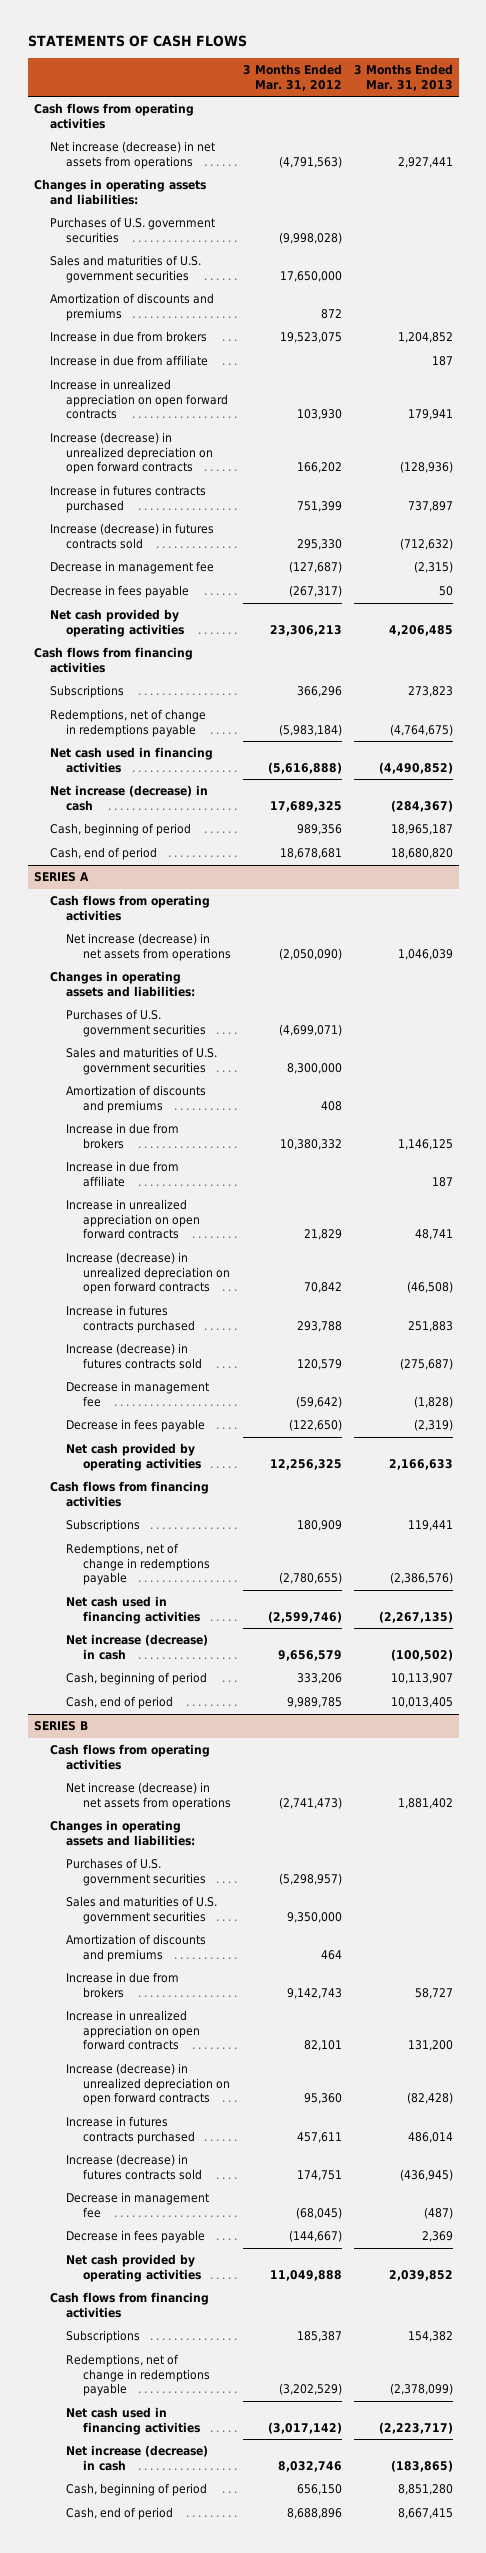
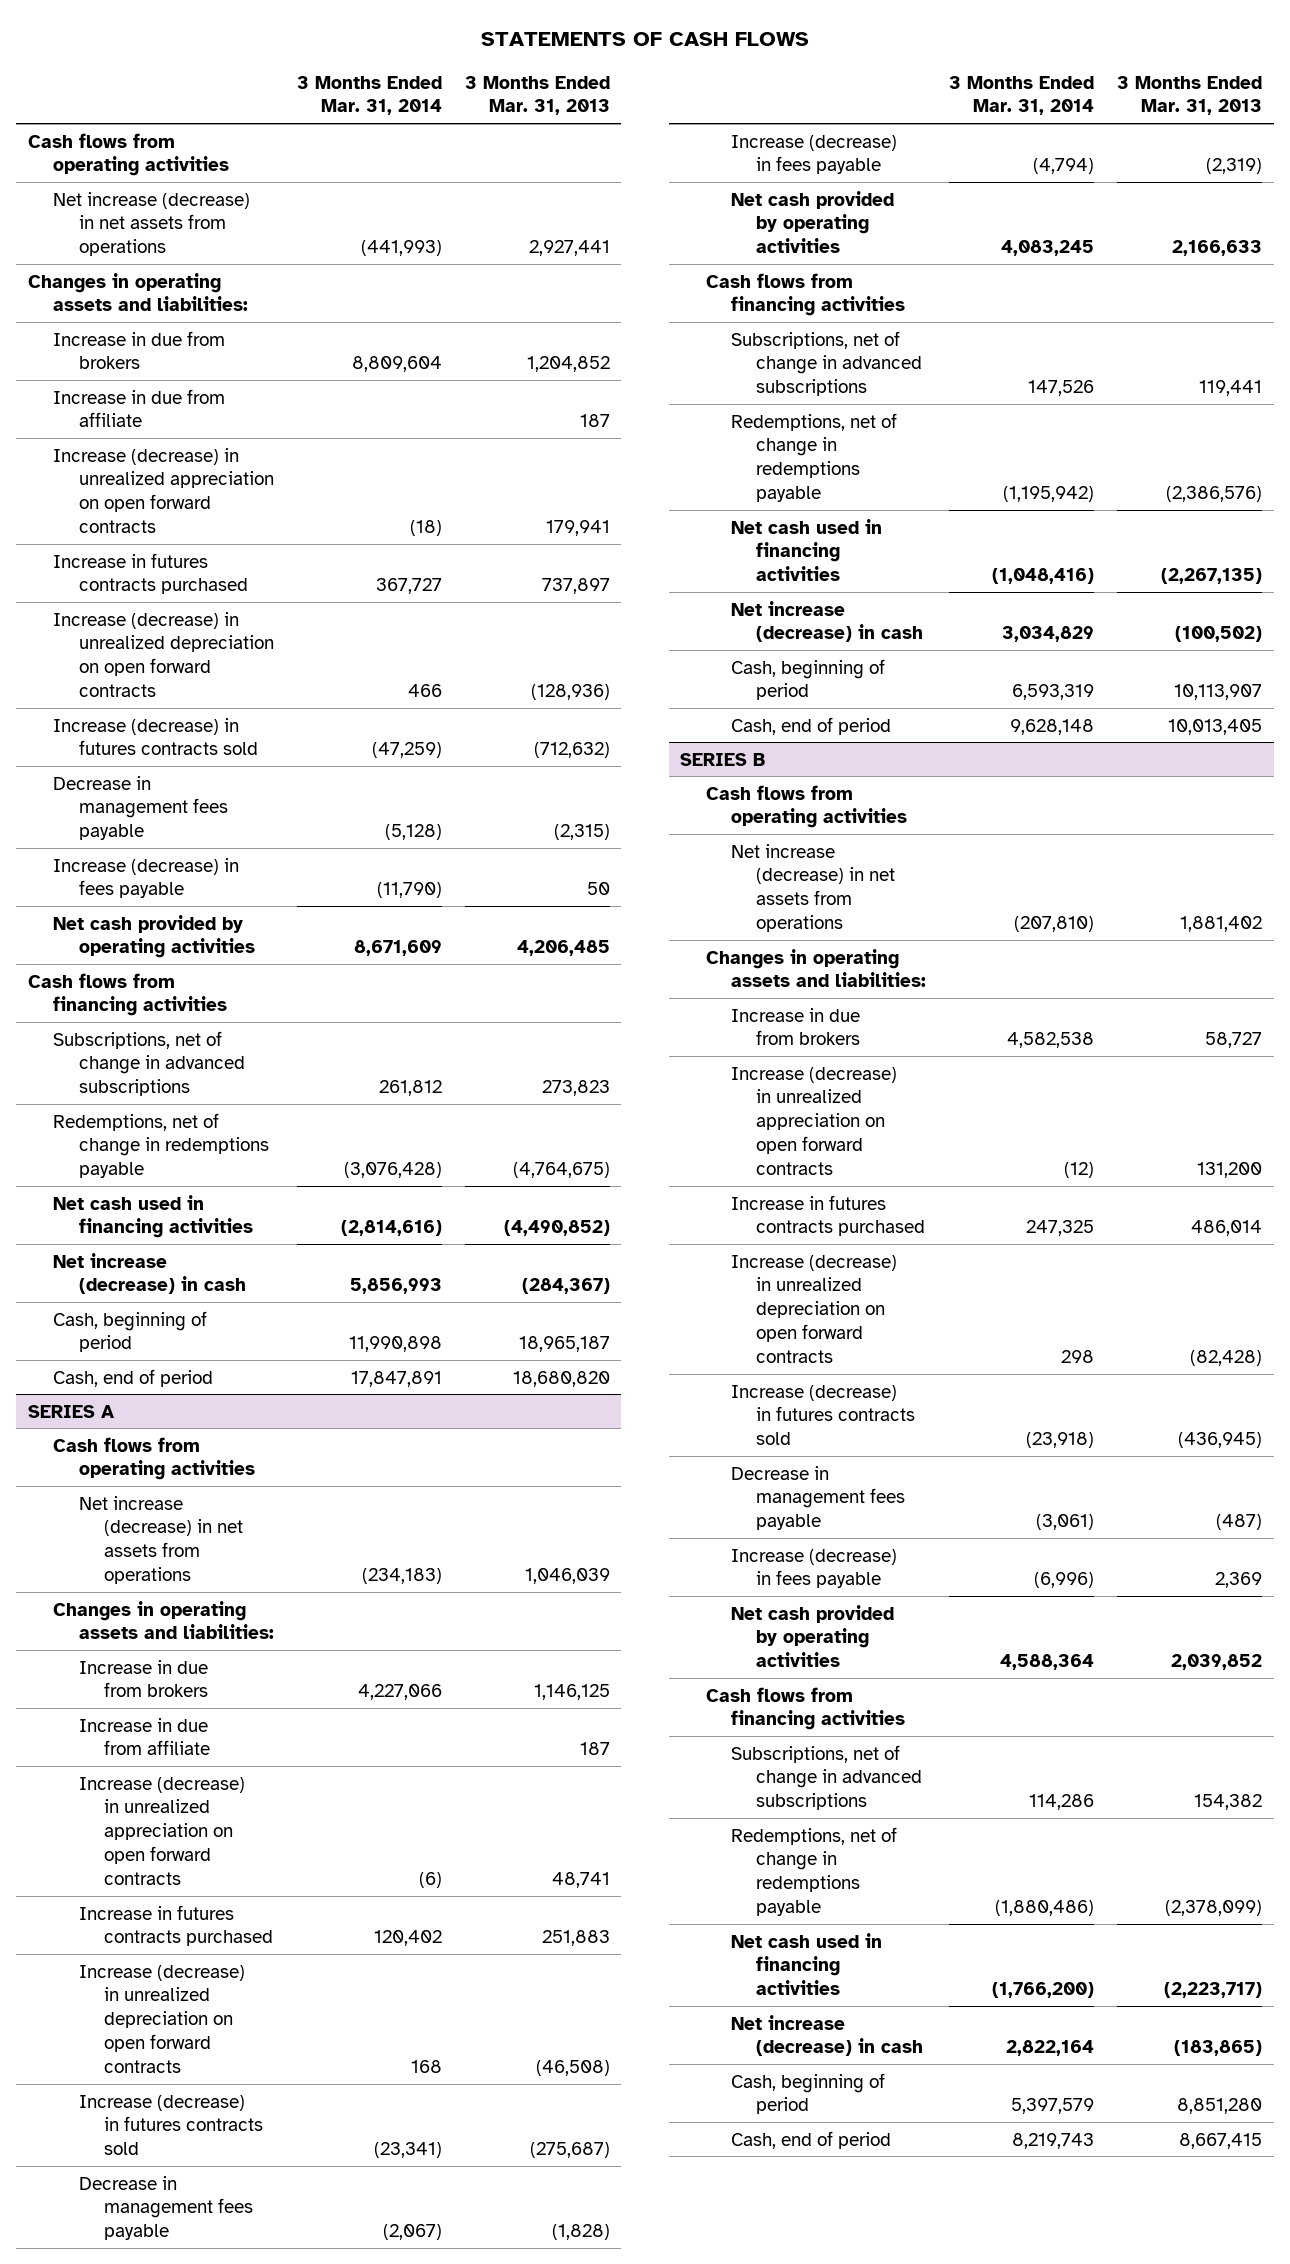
[242,64,342,91] 3 Months Ended Mar. 31, 2012 -> none
none -> [296,75,442,116] 3 Months Ended Mar. 31, 2014
[49,217,215,243] Purchases of U.S. government securities -> none
[49,255,201,283] Sales and maturities of U.S. government securities -> none
[49,293,214,321] Amortization of discounts and premiums -> none
[49,379,229,420] Increase in unrealized appreciation on open forward contracts -> [53,447,274,534] Increase (decrease) in unrealized appreciation on open forward contracts
[49,432,214,475] Increase (decrease) in unrealized depreciation on open forward contracts -> [53,611,274,698] Increase (decrease) in unrealized depreciation on open forward contracts
[49,561,214,575] Decrease in management fee -> [53,775,228,841] Decrease in management fees payable
[49,585,189,599] Decrease in fees payable -> [53,857,240,899] Increase (decrease) in fees payable
[49,685,124,699] Subscriptions -> [53,1030,245,1097] Subscriptions, net of change in advanced subscriptions
[66,1009,206,1037] Purchases of U.S. government securities -> none
[66,1047,218,1075] Sales and maturities of U.S. government securities -> none
[66,1085,207,1113] Amortization of discounts and premiums -> none
[66,1199,200,1240] Increase in unrealized appreciation on open forward contracts -> [78,1776,245,1886] Increase (decrease) in unrealized appreciation on open forward contracts
[66,1252,230,1295] Increase (decrease) in unrealized depreciation on open forward contracts -> [78,1964,245,2074] Increase (decrease) in unrealized depreciation on open forward contracts
[66,1381,210,1407] Decrease in management fee -> [78,2175,254,2241] Decrease in management fees payable
[66,1419,206,1433] Decrease in fees payable -> [731,134,898,175] Increase (decrease) in fees payable
[66,1519,141,1533] Subscriptions -> [731,330,923,397] Subscriptions, net of change in advanced subscriptions
[66,1858,206,1886] Purchases of U.S. government securities -> none
[66,1896,218,1924] Sales and maturities of U.S. government securities -> none
[66,1934,207,1962] Amortization of discounts and premiums -> none
[66,2010,200,2051] Increase in unrealized appreciation on open forward contracts -> [731,1066,898,1176] Increase (decrease) in unrealized appreciation on open forward contracts
[66,2063,230,2106] Increase (decrease) in unrealized depreciation on open forward contracts -> [731,1254,898,1364] Increase (decrease) in unrealized depreciation on open forward contracts
[66,2192,210,2218] Decrease in management fee -> [731,1465,906,1531] Decrease in management fees payable
[66,2230,206,2244] Decrease in fees payable -> [731,1548,898,1589] Increase (decrease) in fees payable
[66,2330,141,2344] Subscriptions -> [731,1744,923,1811] Subscriptions, net of change in advanced subscriptions

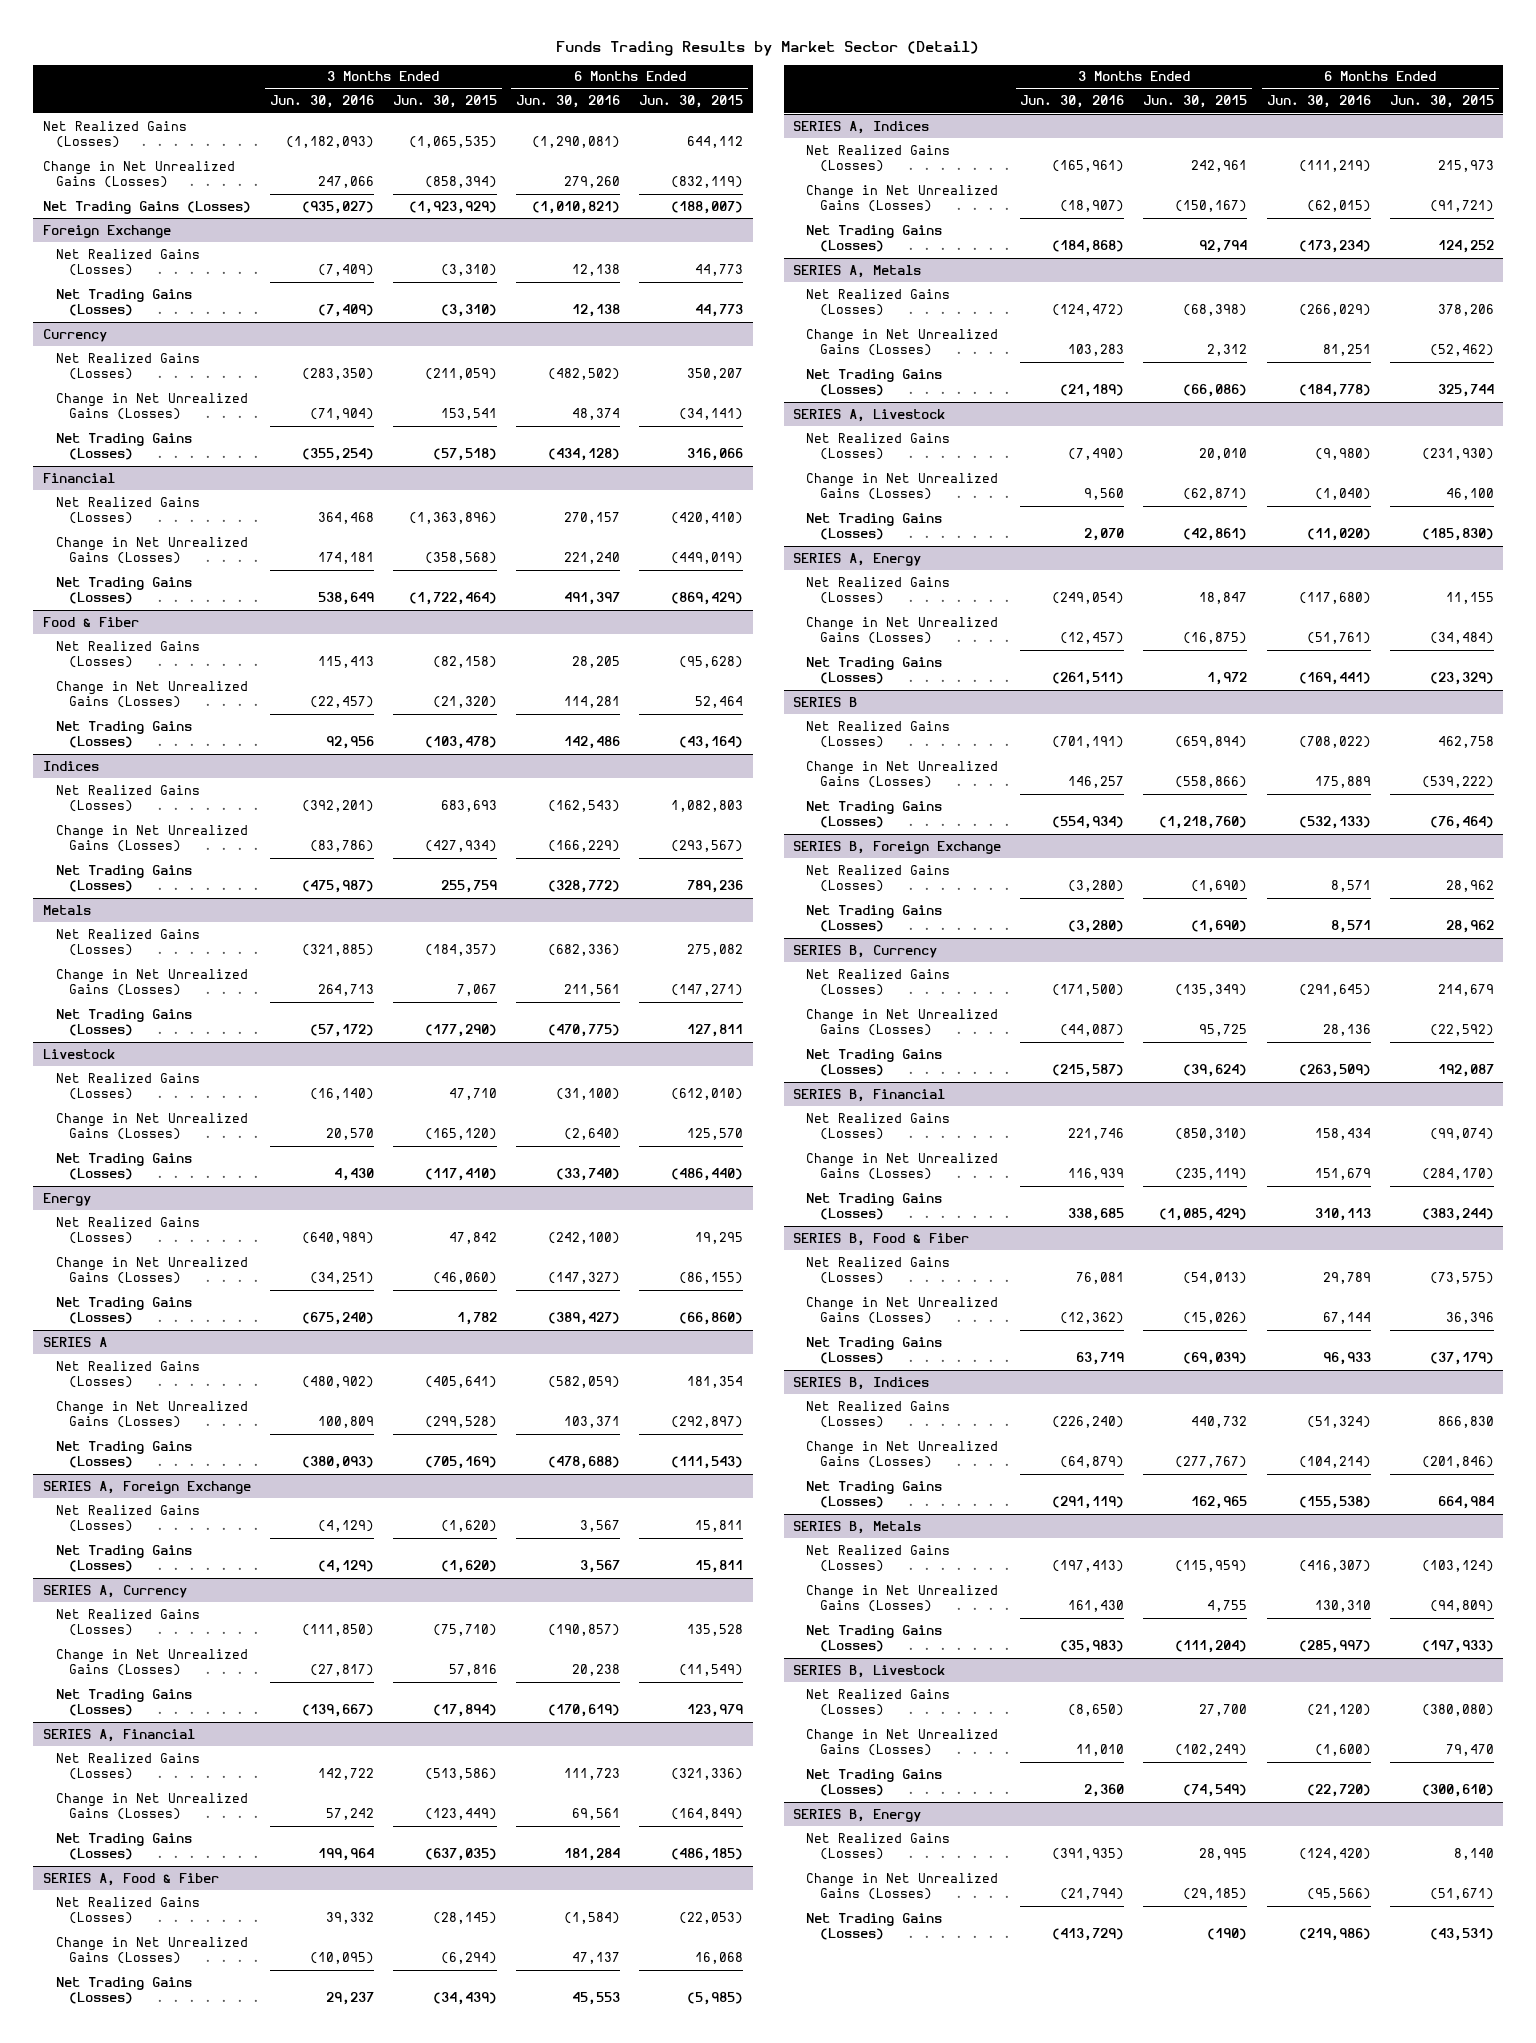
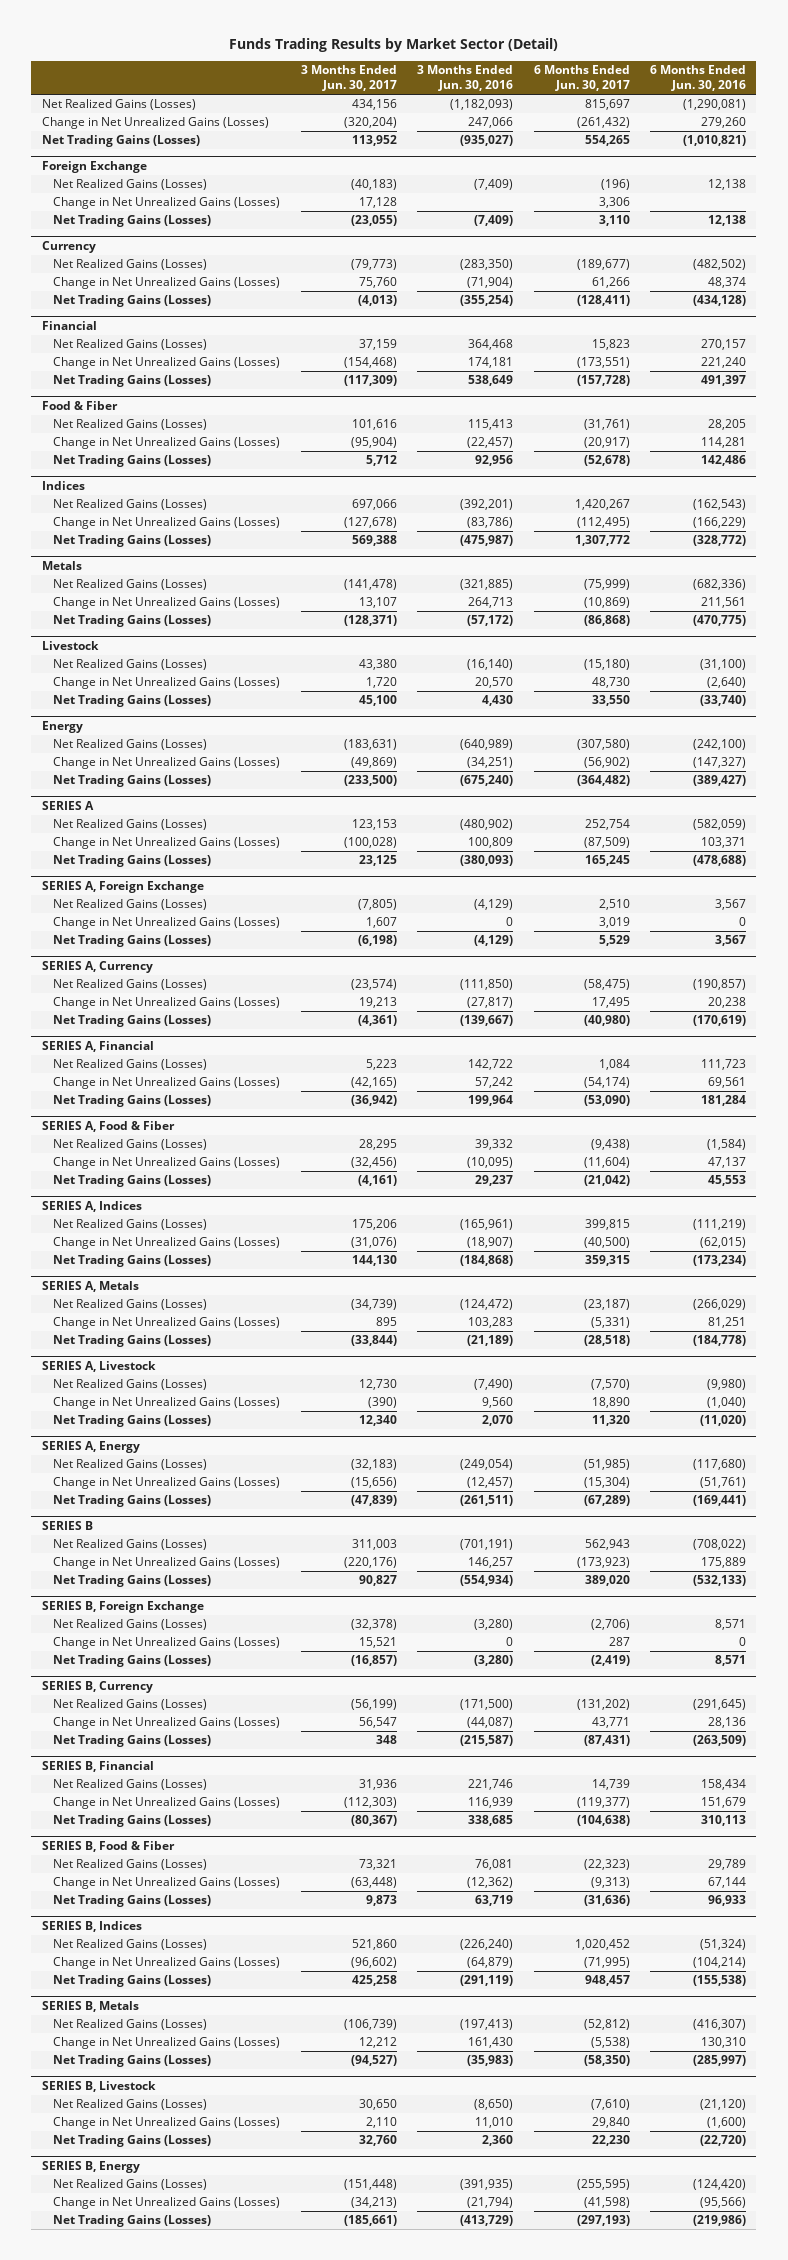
[392,95,497,109] Jun. 30, 2015 -> none
[639,95,744,109] Jun. 30, 2015 -> none
none -> [300,65,397,92] 3 Months Ended Jun. 30, 2017
none -> [533,65,630,92] 6 Months Ended Jun. 30, 2017
none -> [52,197,280,210] Change in Net Unrealized Gains (Losses)
none -> [52,917,280,930] Change in Net Unrealized Gains (Losses)
none -> [52,1637,280,1650] Change in Net Unrealized Gains (Losses)

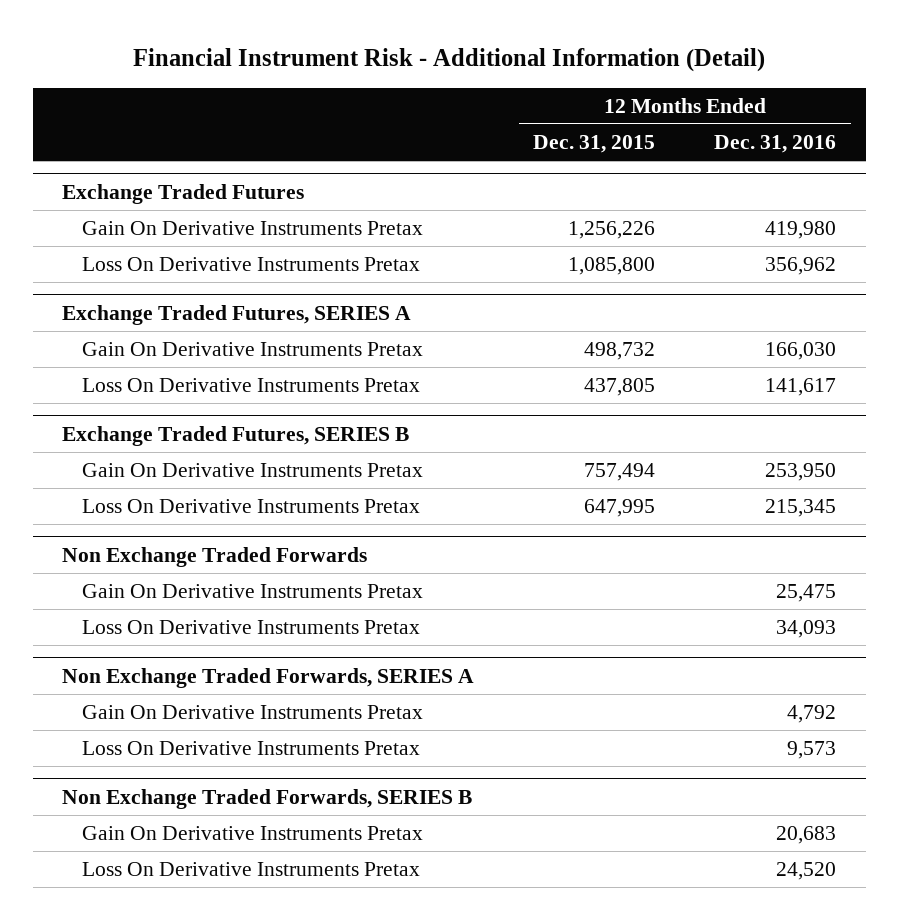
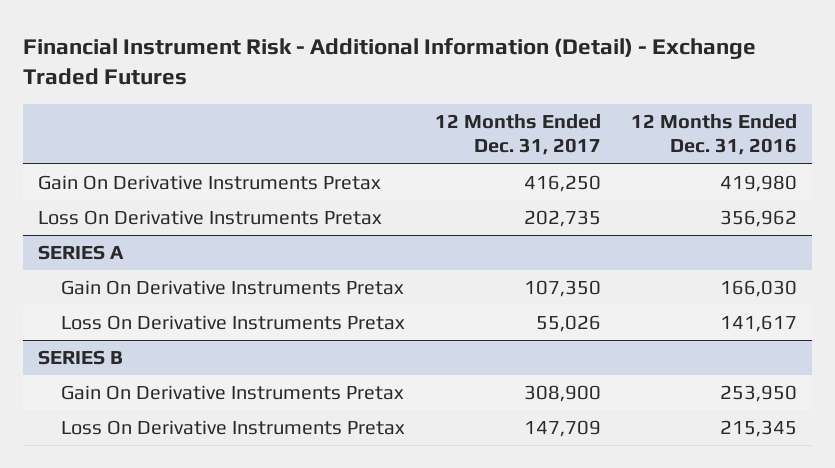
[133,48,766,73] Financial Instrument Risk - Additional Information (Detail) -> [23,37,757,86] Financial Instrument Risk - Additional Information (Detail) - Exchange Traded Futures
[533,134,656,153] Dec. 31, 2015 -> none
none -> [434,114,601,156] 12 Months Ended Dec. 31, 2017
[62,183,305,204] Exchange Traded Futures -> none
[62,304,412,325] Exchange Traded Futures, SERIES A -> none
none -> [38,245,125,261] SERIES A
[62,425,410,446] Exchange Traded Futures, SERIES B -> none
none -> [38,350,124,366] SERIES B
[62,546,368,567] Non Exchange Traded Forwards -> none
[82,584,424,599] Gain On Derivative Instruments Pretax -> none
[82,620,421,635] Loss On Derivative Instruments Pretax -> none
[62,667,475,688] Non Exchange Traded Forwards, SERIES A -> none
[82,705,424,720] Gain On Derivative Instruments Pretax -> none
[82,741,421,756] Loss On Derivative Instruments Pretax -> none
[62,788,473,809] Non Exchange Traded Forwards, SERIES B -> none
[82,826,424,841] Gain On Derivative Instruments Pretax -> none
[82,862,421,877] Loss On Derivative Instruments Pretax -> none

